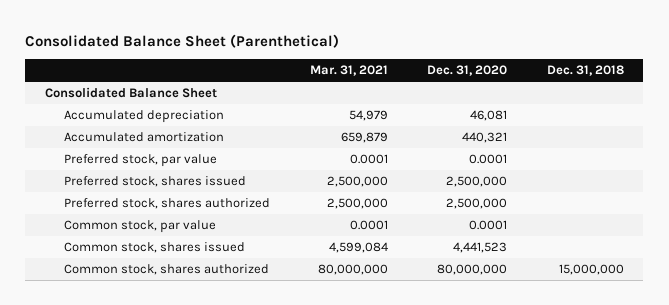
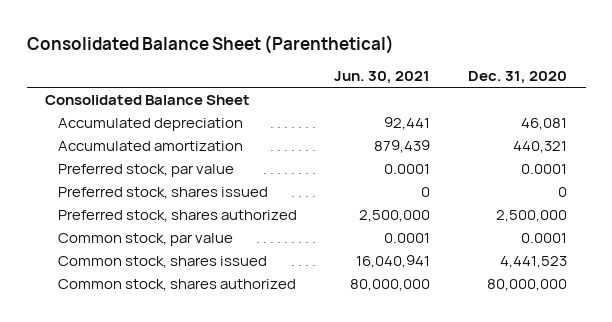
[309,65,388,77] Mar. 31, 2021 -> none
[546,65,624,77] Dec. 31, 2018 -> none
none -> [334,71,431,85] Jun. 30, 2021
[446,176,508,188] 2,500,000 -> [558,186,568,197] 0

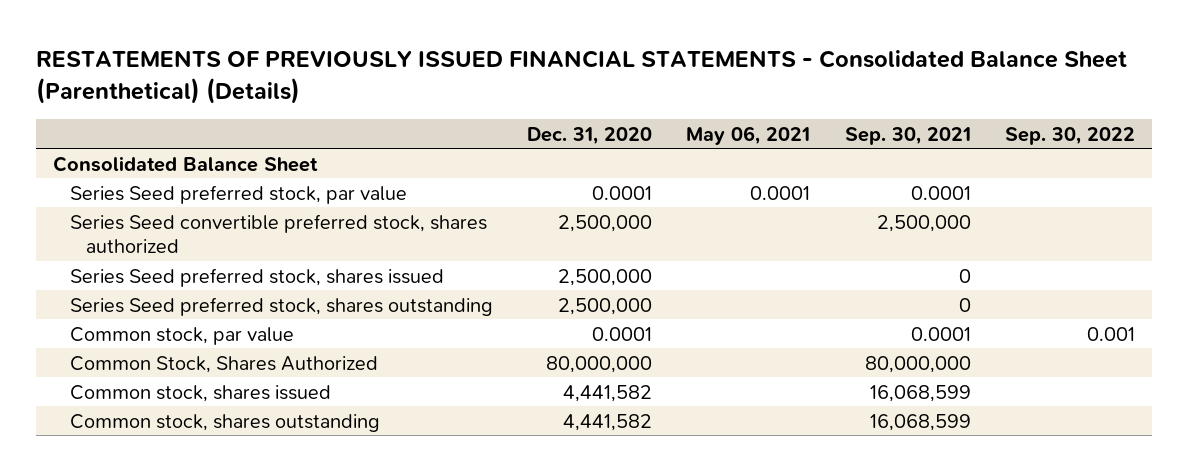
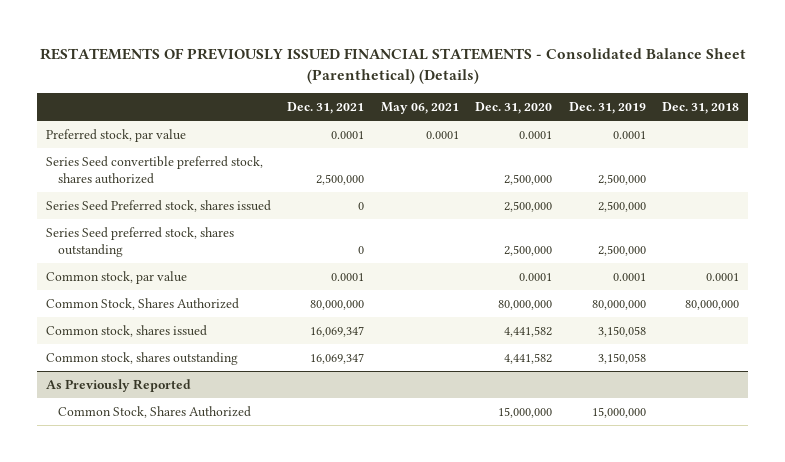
[844,126,971,145] Sep. 30, 2021 -> none
[1004,126,1135,145] Sep. 30, 2022 -> none
none -> [287,102,365,115] Dec. 31, 2021
none -> [568,102,646,115] Dec. 31, 2019
none -> [662,102,740,115] Dec. 31, 2018
[53,155,319,172] Consolidated Balance Sheet -> none
[69,184,407,204] Series Seed preferred stock, par value -> [45,128,186,142] Preferred stock, par value
[69,267,444,287] Series Seed preferred stock, shares issued -> [45,199,271,212] Series Seed Preferred stock, shares issued
none -> [45,378,191,392] As Previously Reported
none -> [58,405,252,418] Common Stock, Shares Authorized

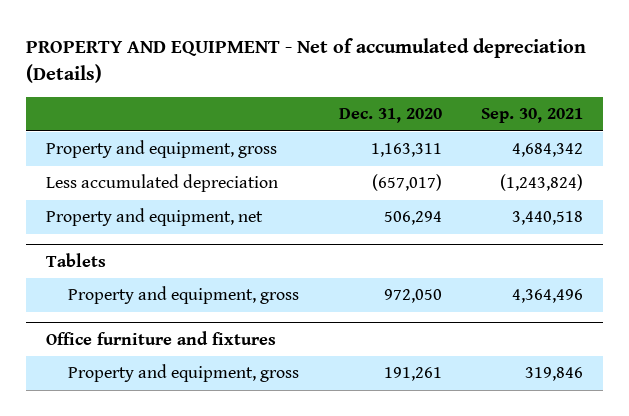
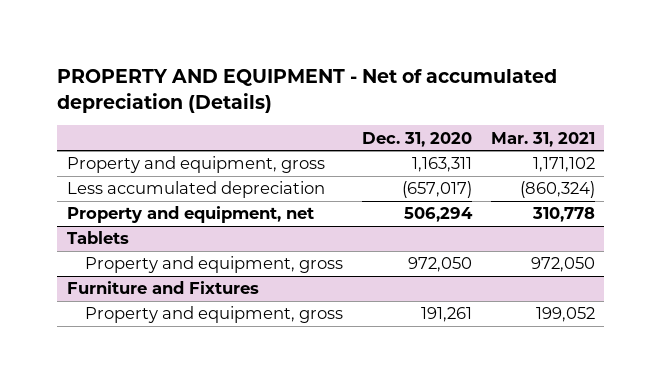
[480,108,583,124] Sep. 30, 2021 -> none
none -> [490,131,595,147] Mar. 31, 2021
[45,330,276,345] Office furniture and fixtures -> [66,281,259,295] Furniture and Fixtures

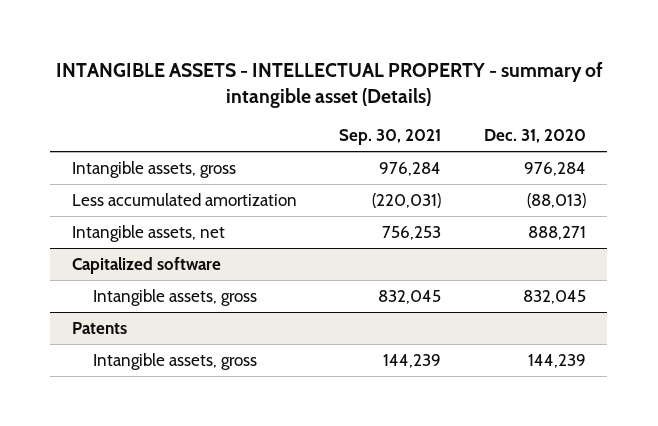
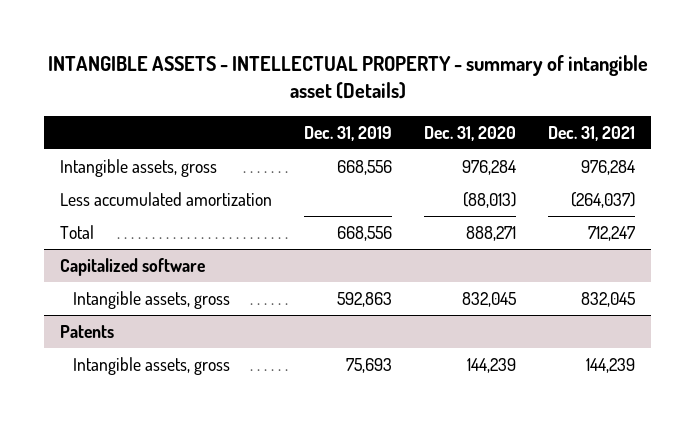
[339,129,442,146] Sep. 30, 2021 -> none
none -> [304,125,393,141] Dec. 31, 2019
none -> [548,125,636,141] Dec. 31, 2021
[71,224,225,242] Intangible assets, net -> [60,224,95,239] Total

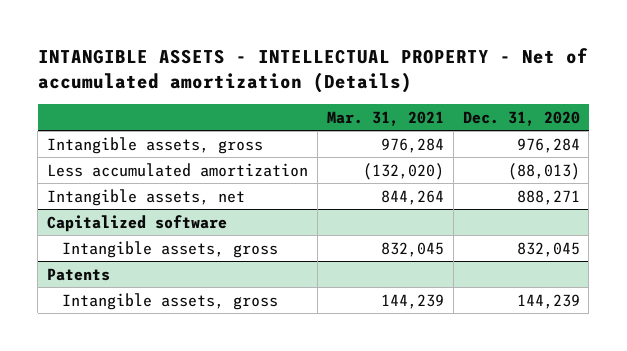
[47,55,648,100] INTANGIBLE ASSETS - INTELLECTUAL PROPERTY - summary of intangible asset (Details) -> [37,47,588,93] INTANGIBLE ASSETS - INTELLECTUAL PROPERTY - Net of accumulated amortization (Details)
[304,125,393,141] Dec. 31, 2019 -> none
[548,125,636,141] Dec. 31, 2021 -> none
none -> [326,110,444,126] Mar. 31, 2021
[60,224,95,239] Total -> [47,188,246,206] Intangible assets, net

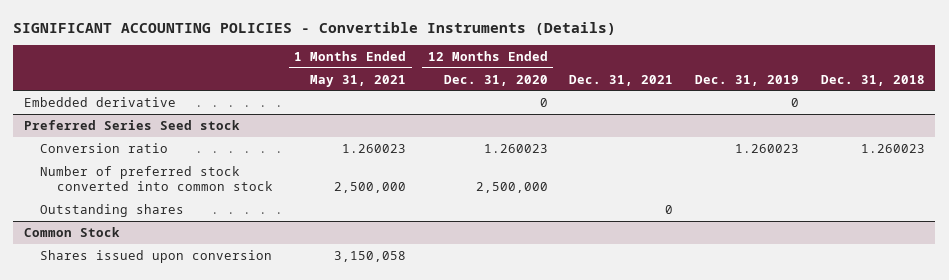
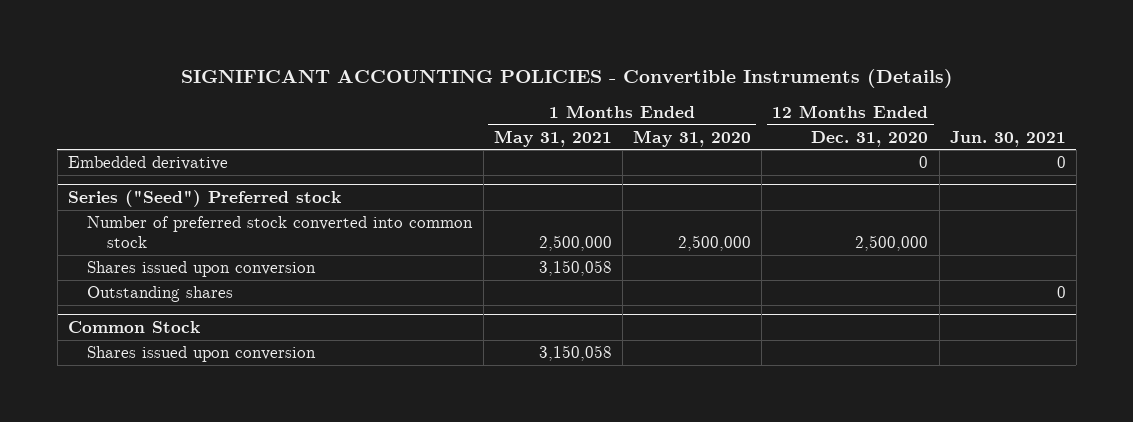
[569,74,674,86] Dec. 31, 2021 -> none
[694,74,799,86] Dec. 31, 2019 -> none
[820,74,925,86] Dec. 31, 2018 -> none
none -> [633,129,752,147] May 31, 2020
none -> [949,130,1066,147] Jun. 30, 2021
[40,142,169,153] Conversion ratio -> none
[23,119,240,130] Preferred Series Seed stock -> [67,190,341,208] Series ("Seed") Preferred stock
none -> [87,261,317,278] Shares issued upon conversion

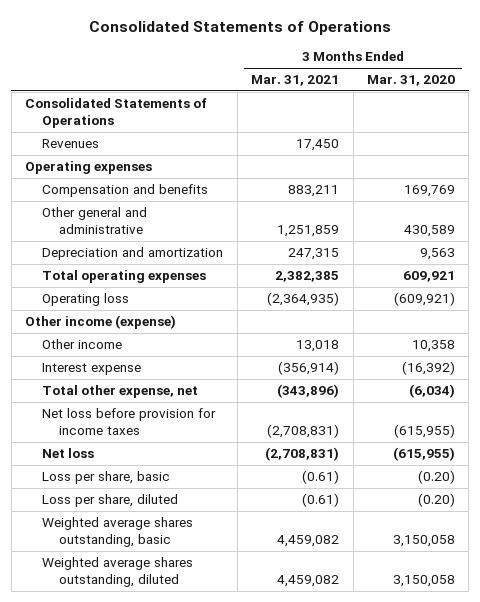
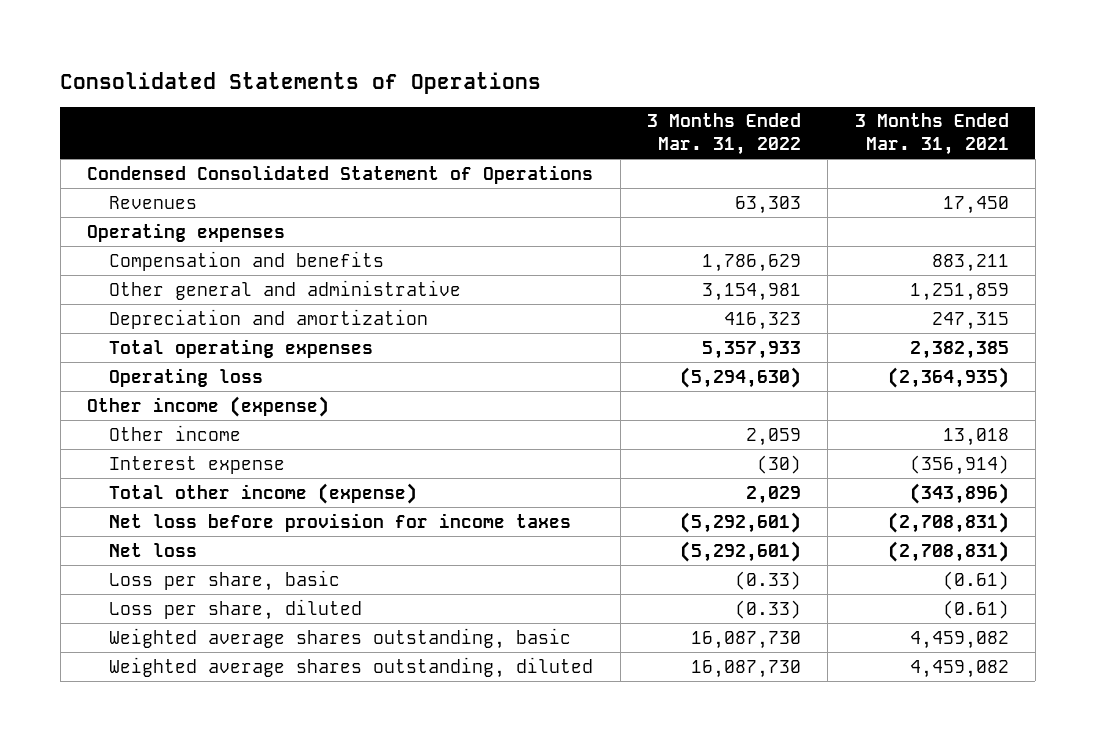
[367,75,456,87] Mar. 31, 2020 -> none
none -> [646,113,801,156] 3 Months Ended Mar. 31, 2022
[25,98,208,128] Consolidated Statements of Operations -> [87,164,594,184] Condensed Consolidated Statement of Operations
[42,385,199,399] Total other expense, net -> [108,482,417,504] Total other income (expense)

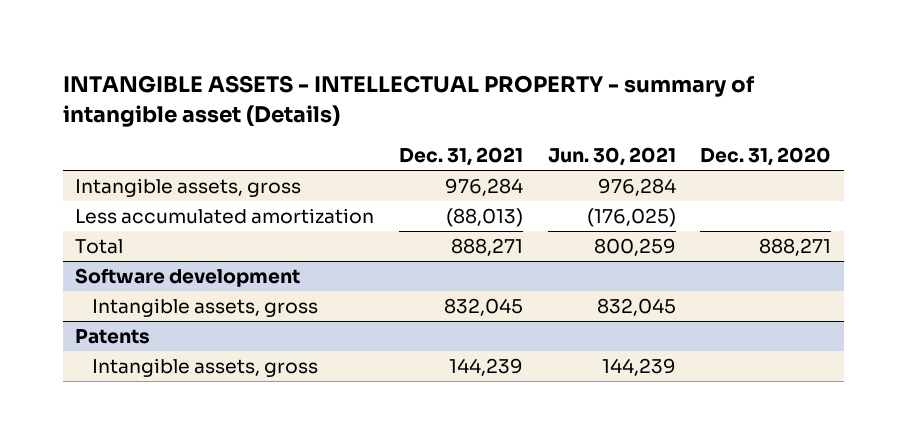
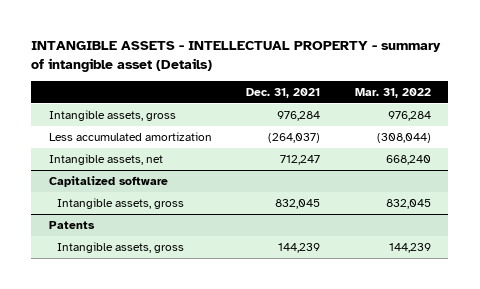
[547,147,676,167] Jun. 30, 2021 -> none
[700,147,832,167] Dec. 31, 2020 -> none
none -> [355,87,432,98] Mar. 31, 2022
[75,238,124,254] Total -> none
[446,207,524,227] (88,013) -> [268,133,321,144] (264,037)
none -> [48,154,163,166] Intangible assets, net
[75,267,301,287] Software development -> [48,176,168,188] Capitalized software

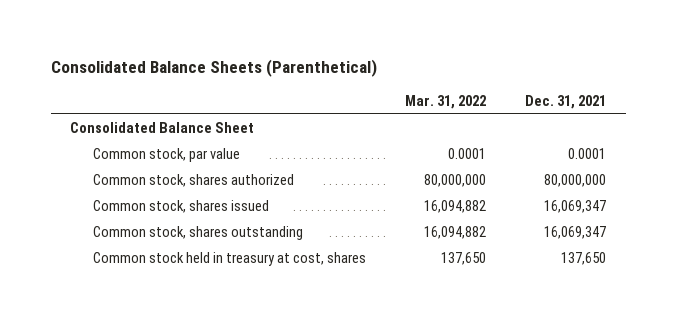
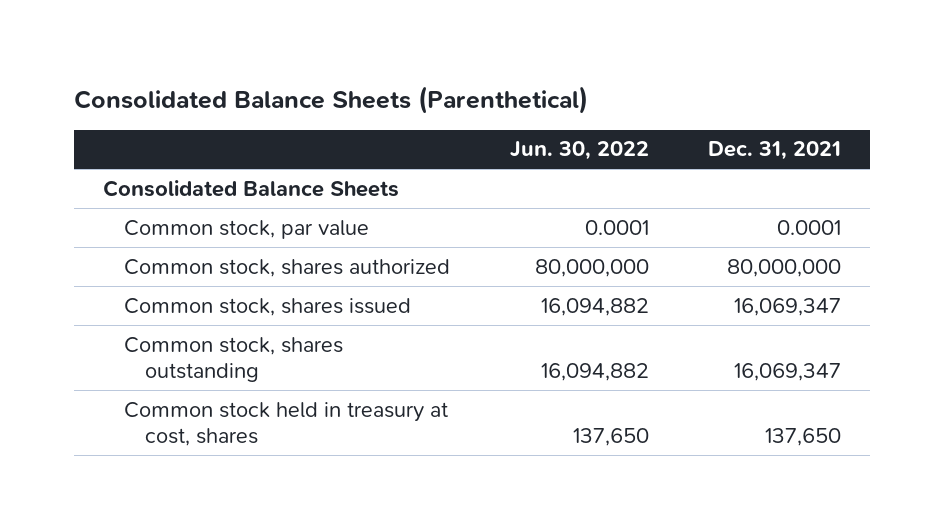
[405,95,487,110] Mar. 31, 2022 -> none
none -> [509,141,649,161] Jun. 30, 2022
[70,122,255,134] Consolidated Balance Sheet -> [103,179,400,197] Consolidated Balance Sheets

